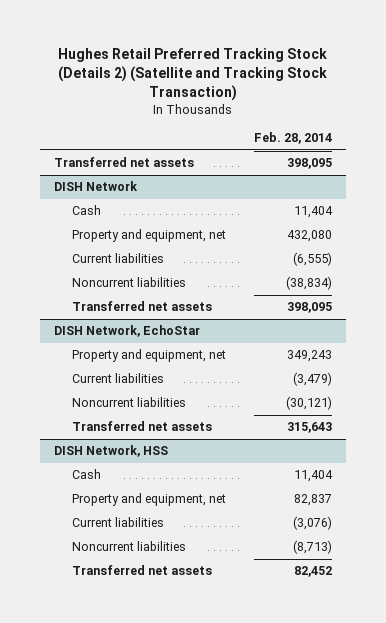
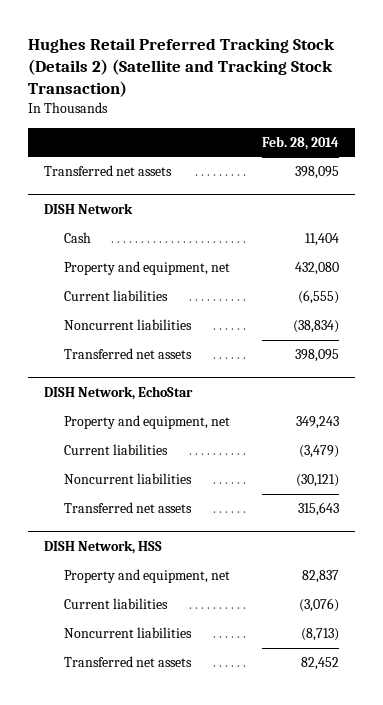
[71,469,101,480] Cash -> none

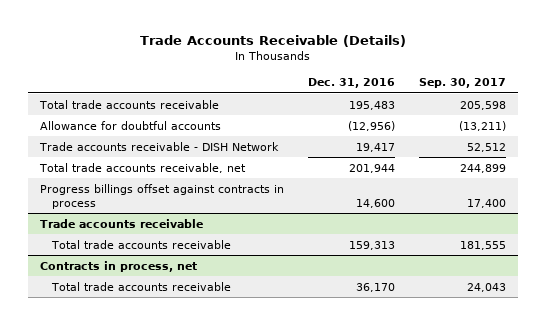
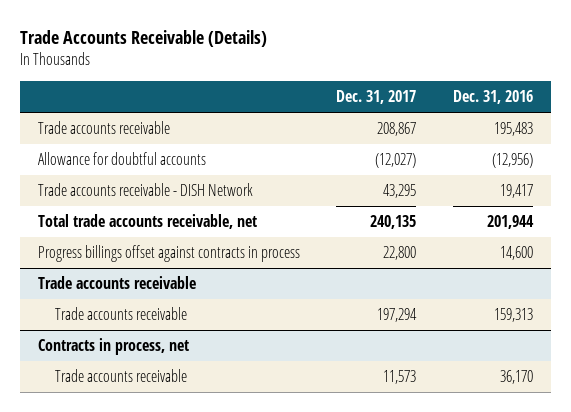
[419,78,507,89] Sep. 30, 2017 -> none
none -> [336,89,417,104] Dec. 31, 2017
[39,99,220,109] Total trade accounts receivable -> [38,121,171,135] Trade accounts receivable
[51,239,232,249] Total trade accounts receivable -> [54,307,187,321] Trade accounts receivable
[51,281,232,291] Total trade accounts receivable -> [54,369,187,383] Trade accounts receivable

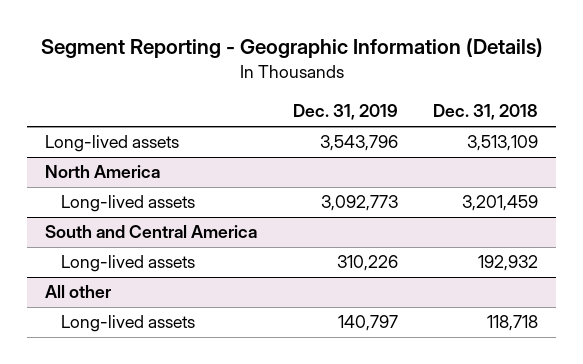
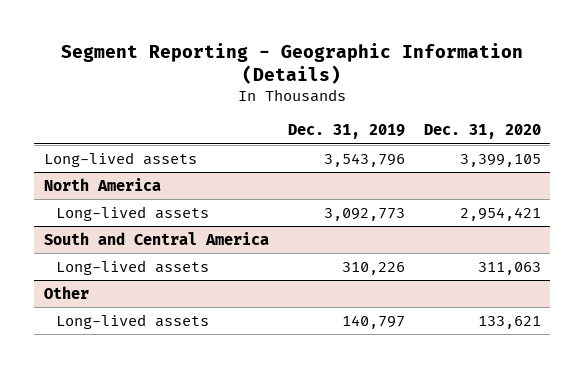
[433,104,539,121] Dec. 31, 2018 -> none
none -> [423,124,541,140] Dec. 31, 2020
[44,285,111,299] All other -> [43,285,89,299] Other

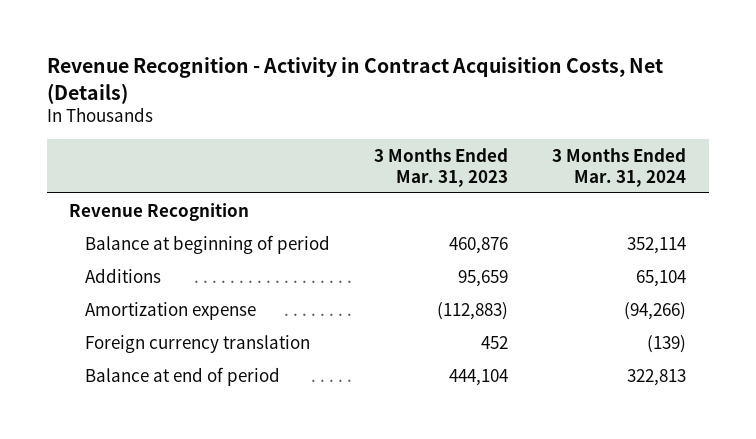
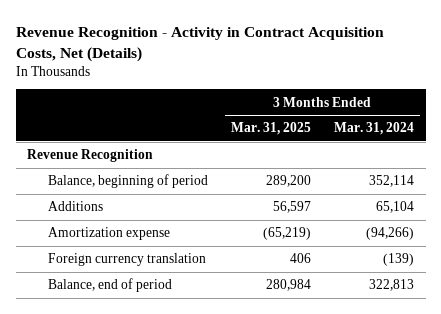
[374,147,509,187] 3 Months Ended Mar. 31, 2023 -> none
none -> [230,122,311,136] Mar. 31, 2025
[85,234,331,254] Balance at beginning of period -> [47,174,208,189] Balance, beginning of period
[85,366,281,386] Balance at end of period -> [47,278,172,293] Balance, end of period

